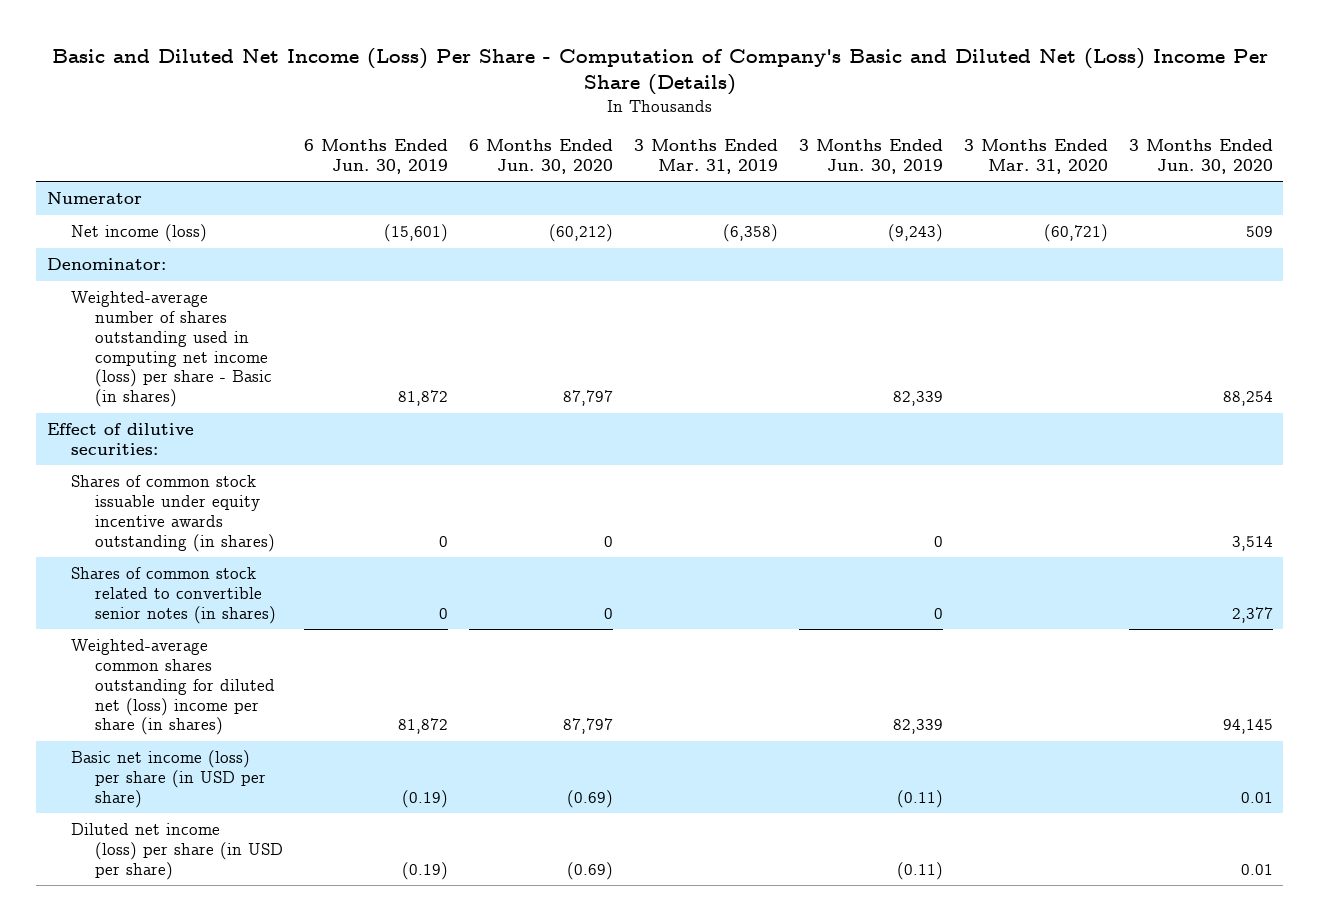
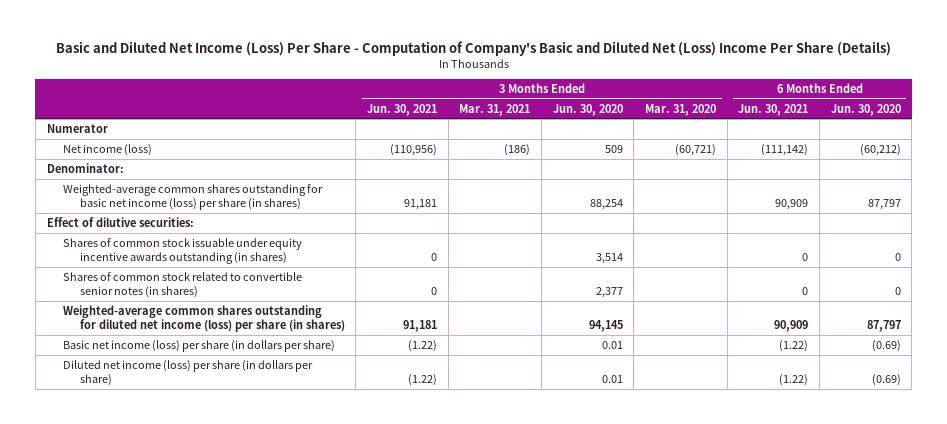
[304,139,449,175] 6 Months Ended Jun. 30, 2019 -> none
[633,139,778,175] 3 Months Ended Mar. 31, 2019 -> none
[798,139,943,175] 3 Months Ended Jun. 30, 2019 -> none
none -> [367,103,438,116] Jun. 30, 2021
none -> [459,103,531,116] Mar. 31, 2021
none -> [738,103,809,116] Jun. 30, 2021
[70,291,273,408] Weighted-average number of shares outstanding used in computing net income (loss) per share - Basic (in shares) -> [63,183,324,211] Weighted-average common shares outstanding for basic net income (loss) per share (in shares)
[70,639,276,736] Weighted-average common shares outstanding for diluted net (loss) income per share (in shares) -> [63,304,345,333] Weighted-average common shares outstanding for diluted net income (loss) per share (in shares)
[70,750,267,808] Basic net income (loss) per share (in USD per share) -> [63,339,336,352] Basic net income (loss) per share (in dollars per share)
[70,823,284,880] Diluted net income (loss) per share (in USD per share) -> [63,359,314,387] Diluted net income (loss) per share (in dollars per share)

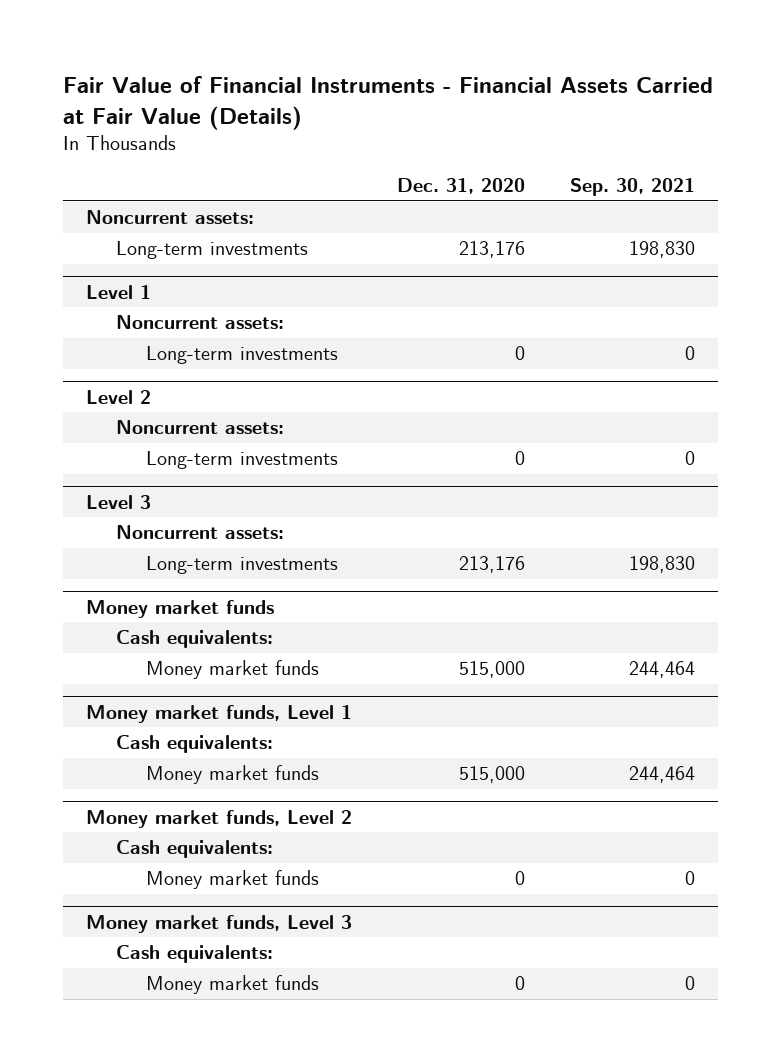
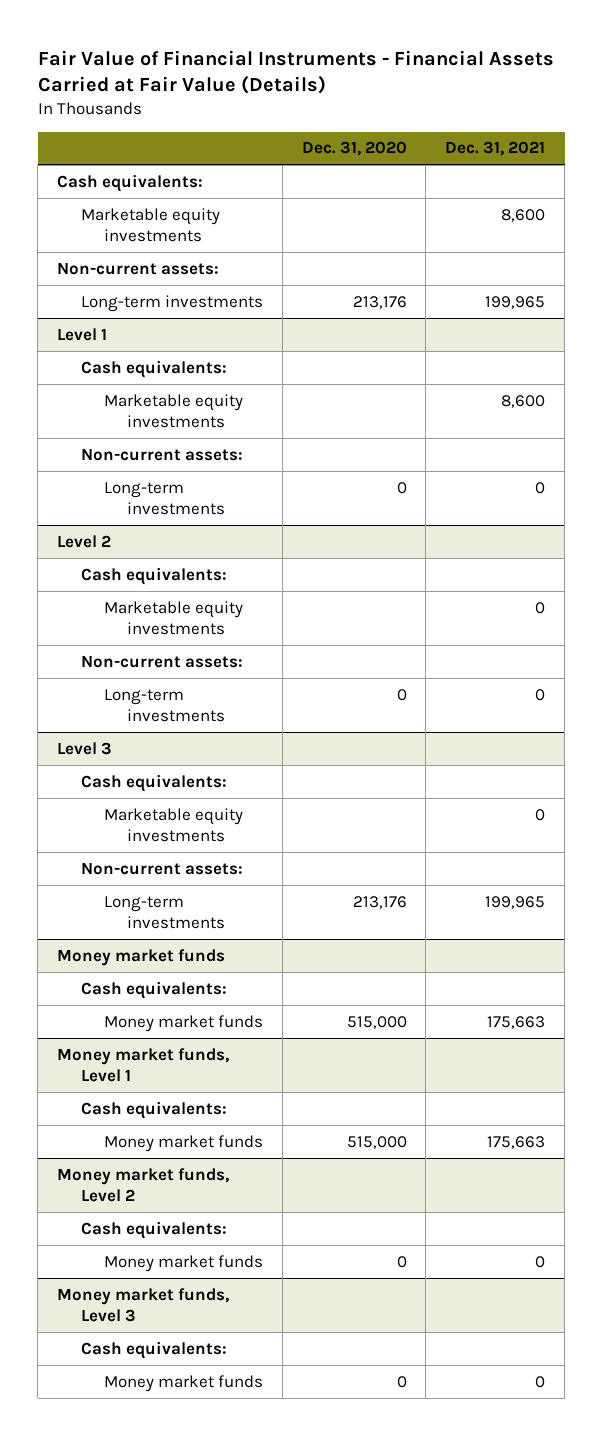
[570,177,696,196] Sep. 30, 2021 -> none
none -> [445,141,546,157] Dec. 31, 2021
none -> [57,173,204,192] Cash equivalents:
none -> [80,207,220,242] Marketable equity investments
[85,210,254,225] Noncurrent assets: -> [57,261,220,275] Non-current assets:
none -> [80,359,227,378] Cash equivalents:
none -> [103,393,243,428] Marketable equity investments
[115,315,284,330] Noncurrent assets: -> [80,447,243,461] Non-current assets:
none -> [80,566,227,585] Cash equivalents:
none -> [103,600,243,635] Marketable equity investments
[115,420,284,435] Noncurrent assets: -> [80,654,243,668] Non-current assets:
none -> [80,773,227,792] Cash equivalents:
none -> [103,807,243,842] Marketable equity investments
[115,525,284,540] Noncurrent assets: -> [80,861,243,875] Non-current assets:

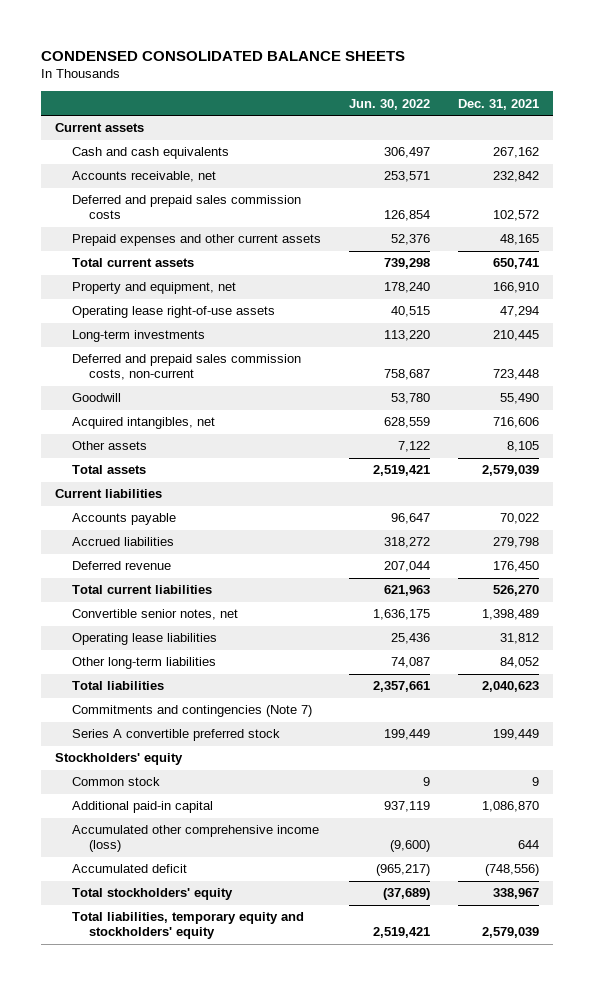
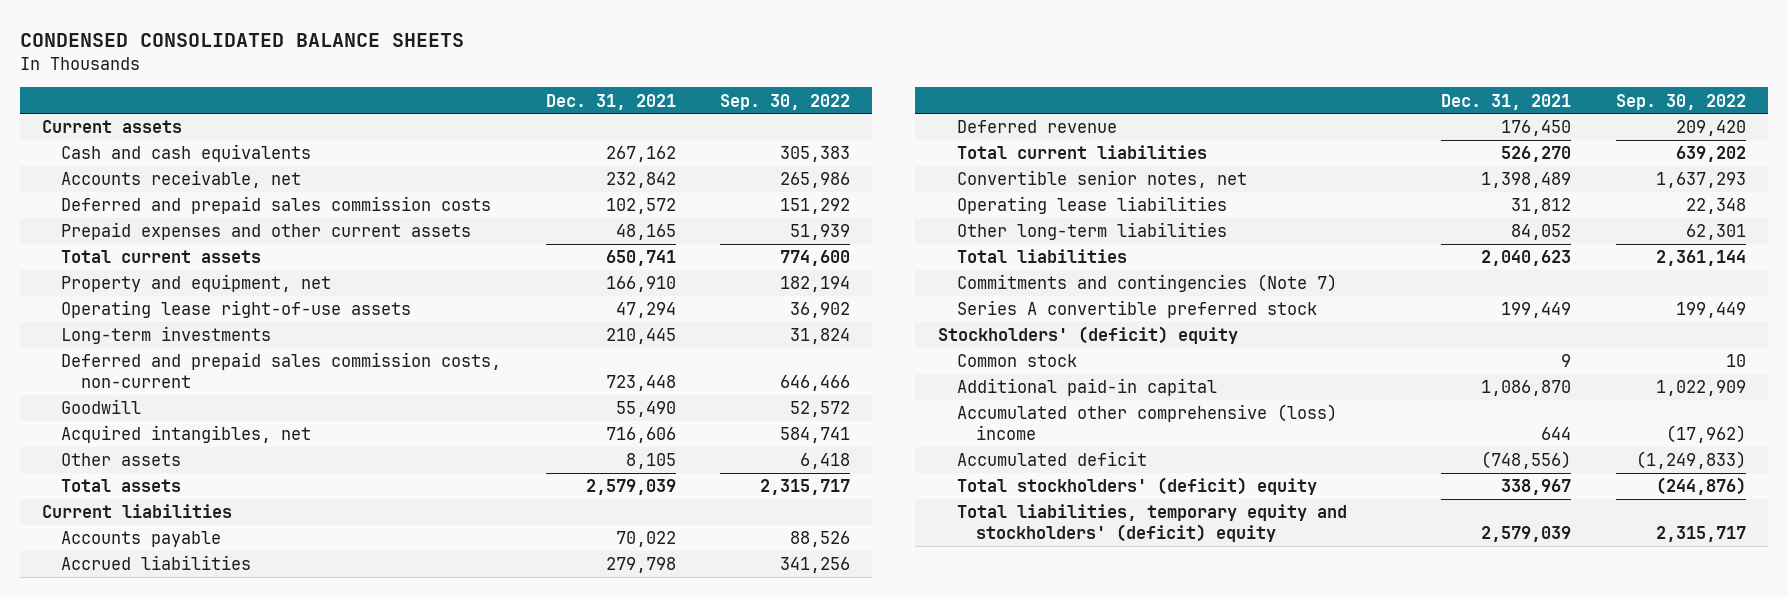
[349,98,431,110] Jun. 30, 2022 -> none
none -> [720,93,851,110] Sep. 30, 2022
[55,753,184,766] Stockholders' equity -> [937,326,1238,345] Stockholders' (deficit) equity
[72,825,320,853] Accumulated other comprehensive income (loss) -> [956,404,1337,440] Accumulated other comprehensive (loss) income
[72,888,234,901] Total stockholders' equity -> [956,477,1317,496] Total stockholders' (deficit) equity
[72,912,305,940] Total liabilities, temporary equity and stockholders' equity -> [956,504,1347,542] Total liabilities, temporary equity and stockholders' (deficit) equity

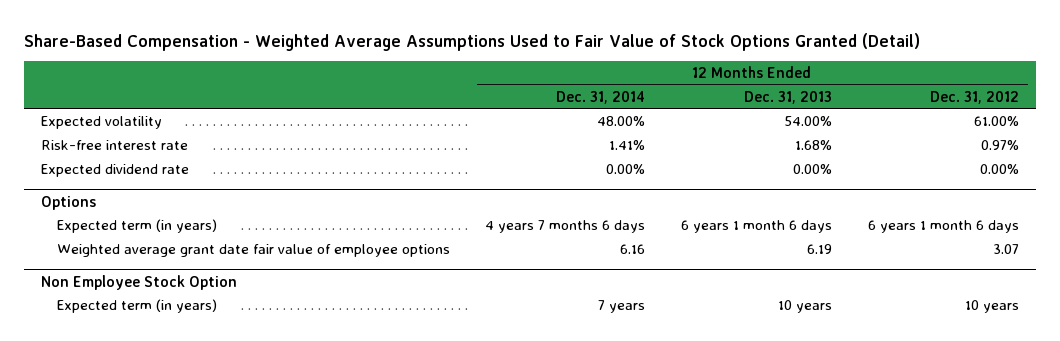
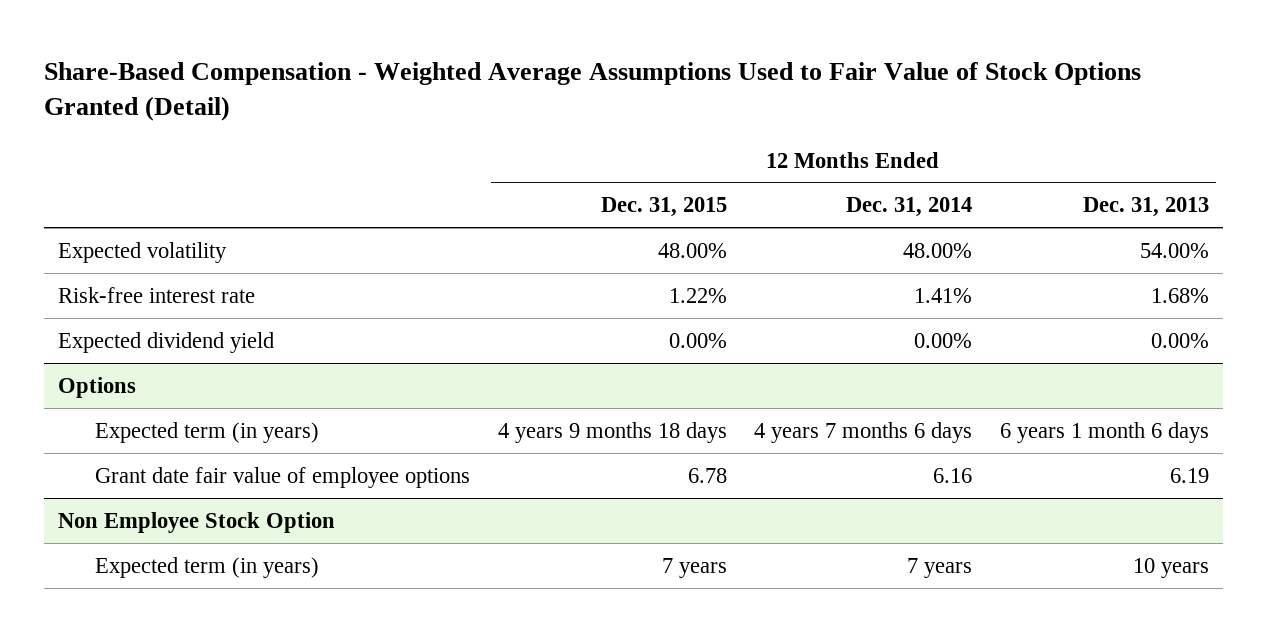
[929,90,1019,104] Dec. 31, 2012 -> none
none -> [600,197,727,218] Dec. 31, 2015
[41,163,190,177] Expected dividend rate -> [58,331,275,353] Expected dividend yield
[56,243,450,257] Weighted average grant date fair value of employee options -> [94,466,470,488] Grant date fair value of employee options

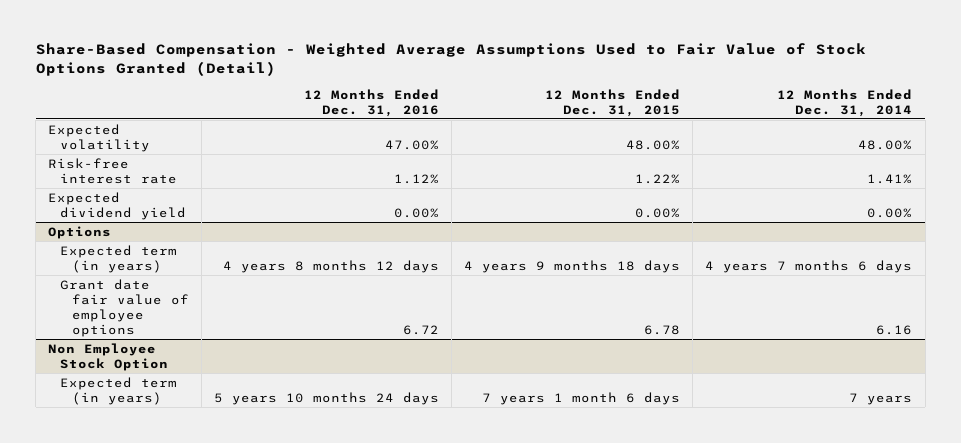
[1083,197,1210,218] Dec. 31, 2013 -> none
none -> [304,88,440,117] 12 Months Ended Dec. 31, 2016
[661,557,727,578] 7 years -> [482,391,681,405] 7 years 1 month 6 days

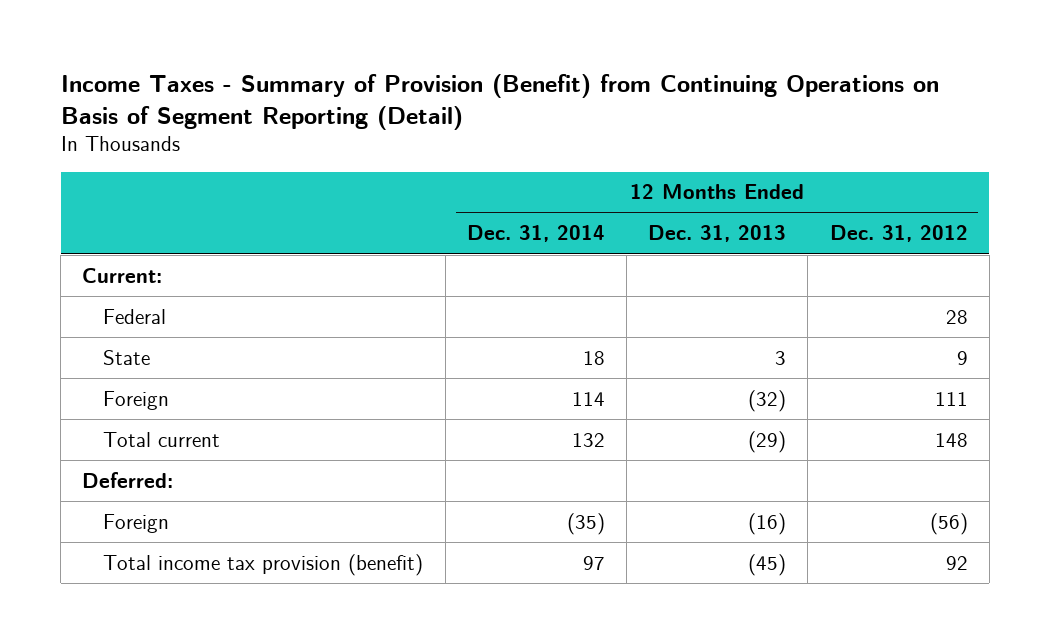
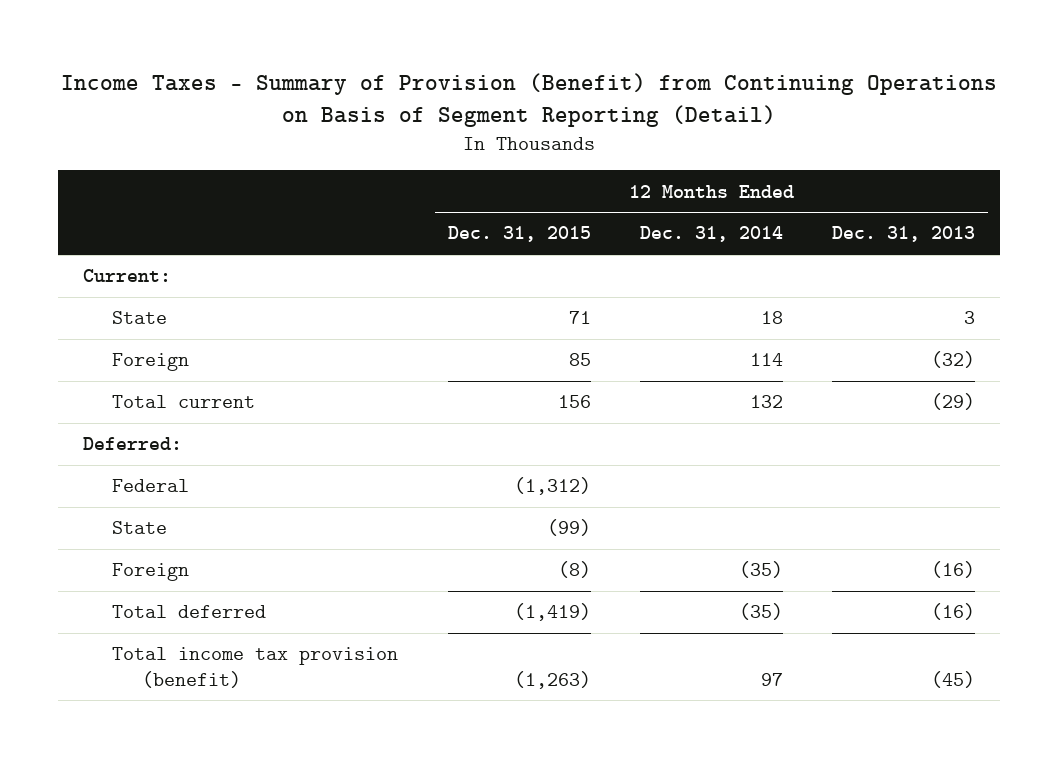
[829,225,968,243] Dec. 31, 2012 -> none
none -> [447,226,591,243] Dec. 31, 2015
[103,308,167,324] Federal -> [112,479,190,493] Federal
none -> [112,521,168,535] State
none -> [112,605,267,619] Total deferred

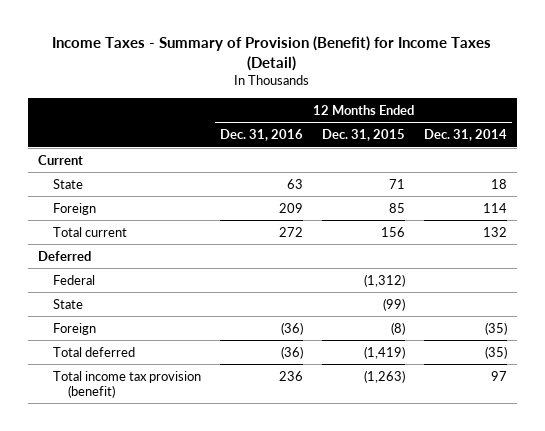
[61,73,998,128] Income Taxes - Summary of Provision (Benefit) from Continuing Operations on Basis of Segment Reporting (Detail) -> [52,36,492,72] Income Taxes - Summary of Provision (Benefit) for Income Taxes (Detail)
[832,226,976,243] Dec. 31, 2013 -> none
none -> [219,129,303,142] Dec. 31, 2016
[82,269,171,283] Current: -> [37,154,83,165] Current
[82,437,182,451] Deferred: -> [37,250,91,261] Deferred

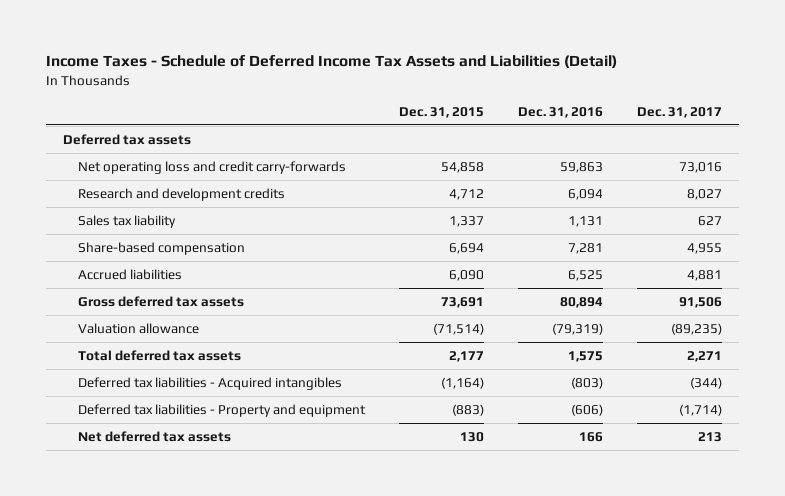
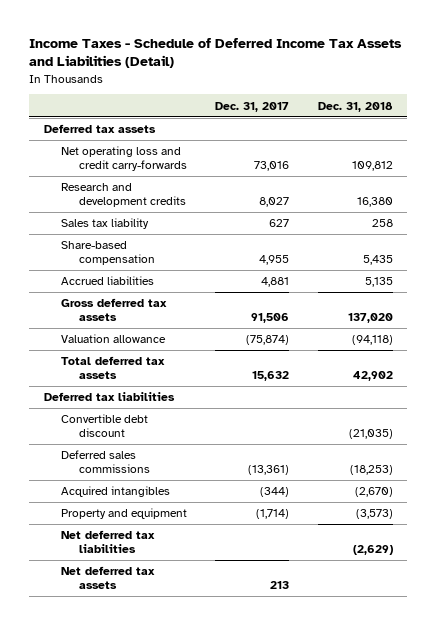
[398,106,484,118] Dec. 31, 2015 -> none
[517,106,603,118] Dec. 31, 2016 -> none
none -> [317,101,393,112] Dec. 31, 2018
[670,322,722,335] (89,235) -> [246,335,290,346] (75,874)
[686,350,722,362] 2,271 -> [252,371,290,382] 15,632
none -> [43,392,175,402] Deferred tax liabilities
none -> [61,414,149,438] Convertible debt discount
none -> [61,450,150,474] Deferred sales commissions
[77,376,342,390] Deferred tax liabilities - Acquired intangibles -> [61,486,171,498] Acquired intangibles
[77,403,366,417] Deferred tax liabilities - Property and equipment -> [61,508,188,520] Property and equipment
none -> [61,530,156,554] Net deferred tax liabilities

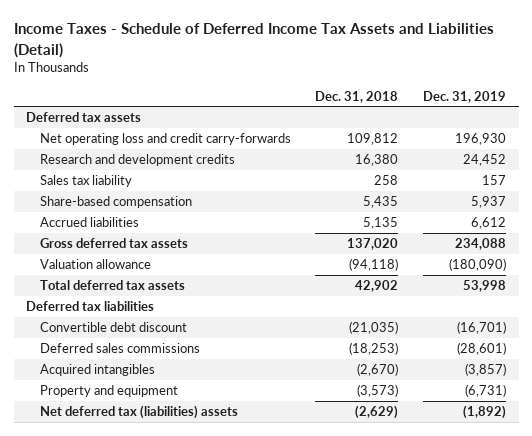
[215,101,290,112] Dec. 31, 2017 -> none
none -> [423,90,507,103] Dec. 31, 2019
[61,566,156,590] Net deferred tax assets -> none
[61,530,156,554] Net deferred tax liabilities -> [39,405,238,420] Net deferred tax (liabilities) assets

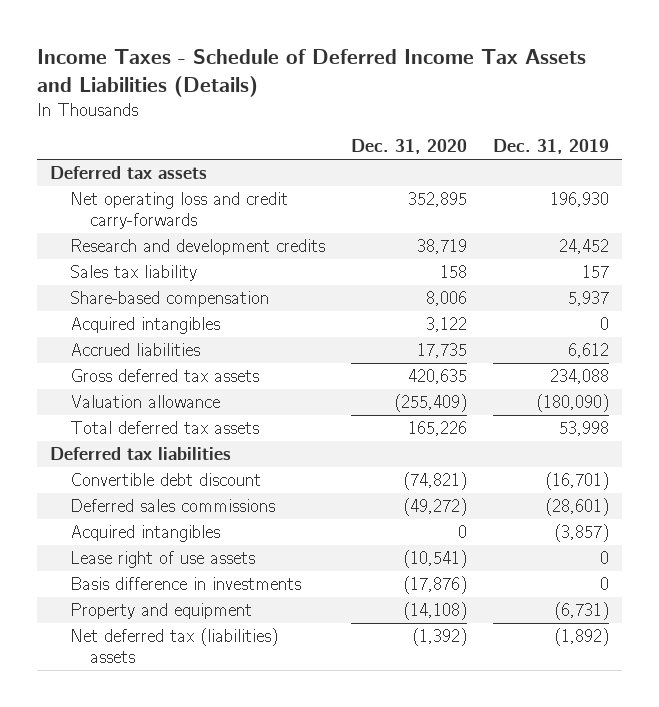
[13,23,494,58] Income Taxes - Schedule of Deferred Income Tax Assets and Liabilities (Detail) -> [36,49,586,97] Income Taxes - Schedule of Deferred Income Tax Assets and Liabilities (Details)
[315,90,399,103] Dec. 31, 2018 -> none
none -> [351,139,468,155] Dec. 31, 2020
none -> [69,317,220,335] Acquired intangibles
none -> [69,551,255,569] Lease right of use assets
none -> [69,577,301,591] Basis difference in investments

